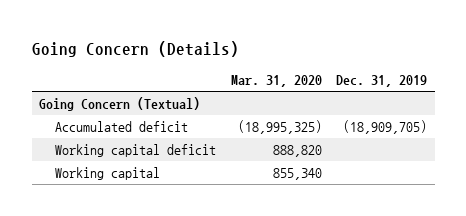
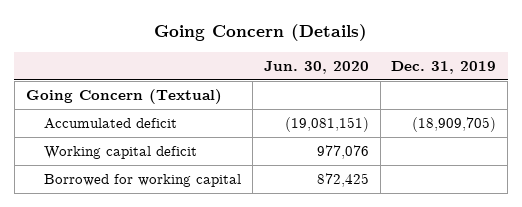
[230,75,322,88] Mar. 31, 2020 -> none
none -> [263,60,369,74] Jun. 30, 2020
[54,167,160,181] Working capital -> [44,173,242,187] Borrowed for working capital

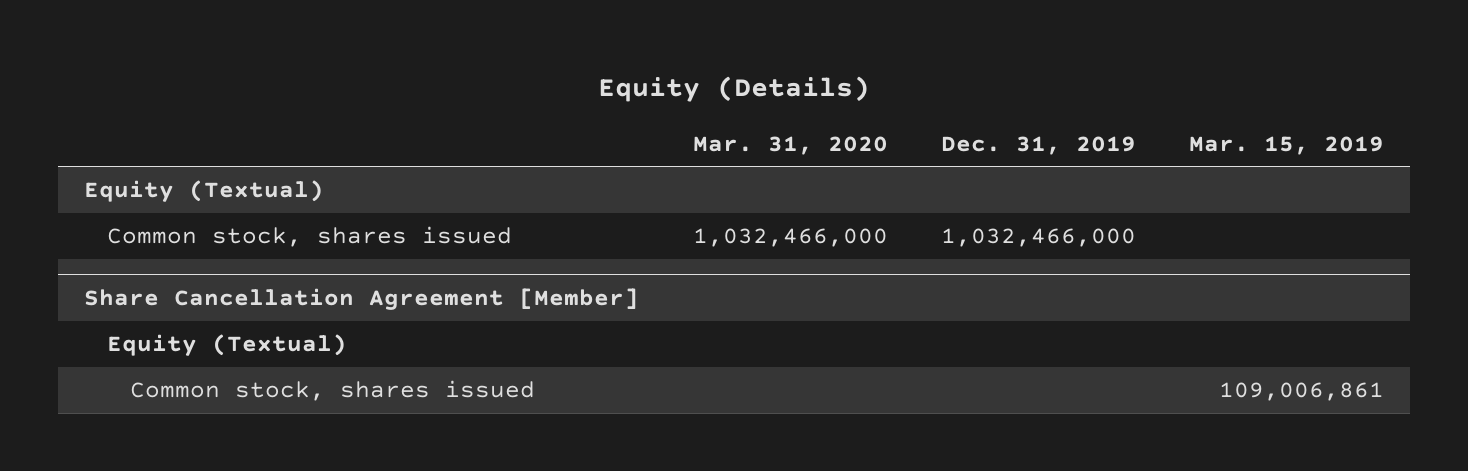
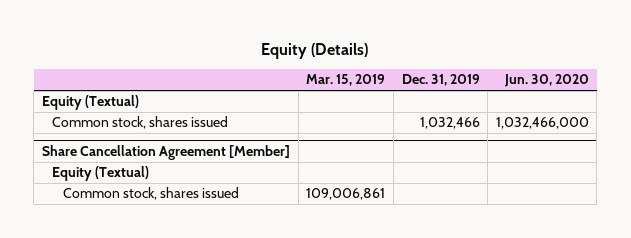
[692,135,888,155] Mar. 31, 2020 -> none
none -> [503,74,589,88] Jun. 30, 2020
[940,228,1136,248] 1,032,466,000 -> [419,117,480,130] 1,032,466

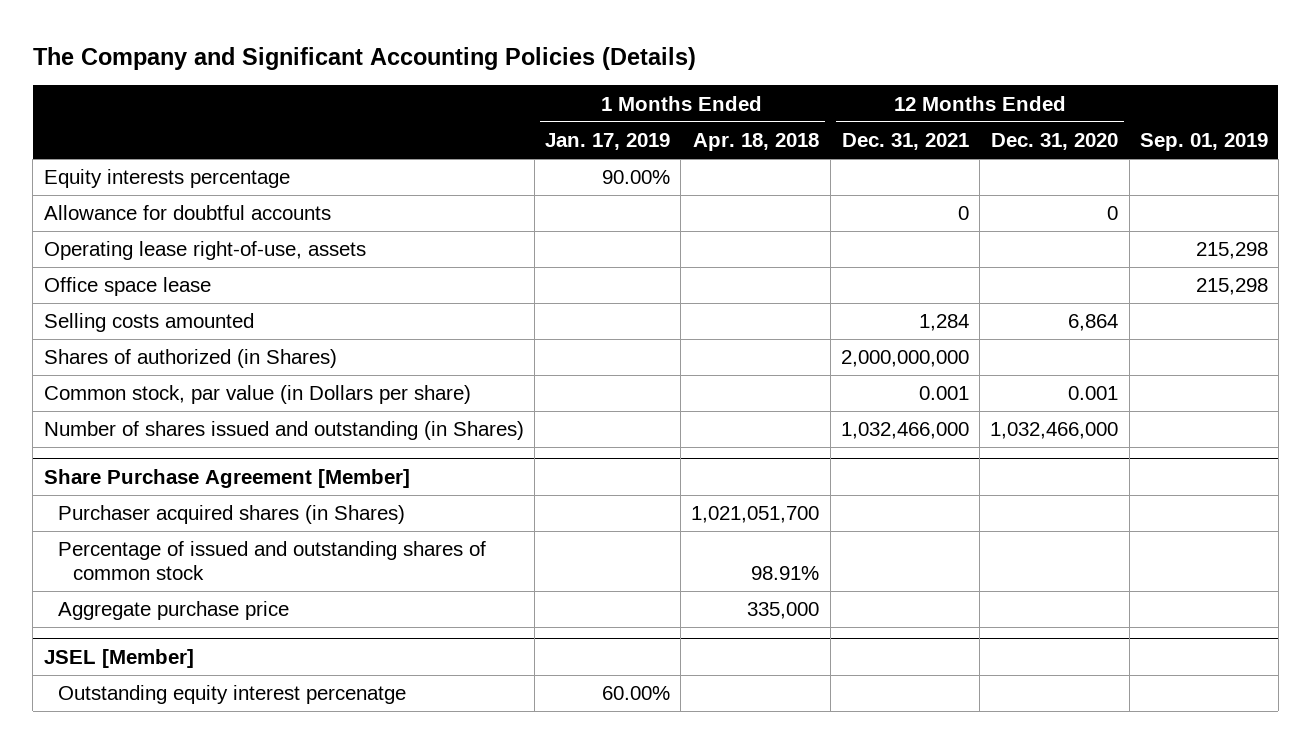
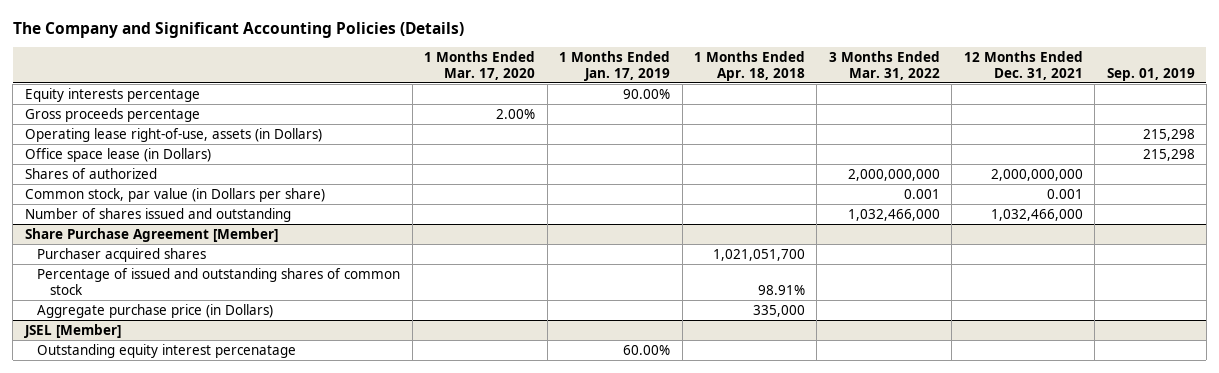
[991,133,1119,151] Dec. 31, 2020 -> none
none -> [424,50,536,80] 1 Months Ended Mar. 17, 2020
none -> [828,50,940,80] 3 Months Ended Mar. 31, 2022
[43,205,331,221] Allowance for doubtful accounts -> none
[43,313,254,333] Selling costs amounted -> none
none -> [24,107,200,122] Gross proceeds percentage
[43,241,366,261] Operating lease right-of-use, assets -> [24,127,322,142] Operating lease right-of-use, assets (in Dollars)
[43,277,211,297] Office space lease -> [24,147,211,162] Office space lease (in Dollars)
[43,349,337,369] Shares of authorized (in Shares) -> [24,167,157,179] Shares of authorized
[43,421,524,441] Number of shares issued and outstanding (in Shares) -> [24,207,291,222] Number of shares issued and outstanding
[58,505,406,525] Purchaser acquired shares (in Shares) -> [37,247,207,262] Purchaser acquired shares
[58,601,290,621] Aggregate purchase price -> [37,303,274,318] Aggregate purchase price (in Dollars)
[58,685,407,705] Outstanding equity interest percenatge -> [37,343,297,358] Outstanding equity interest percenatage

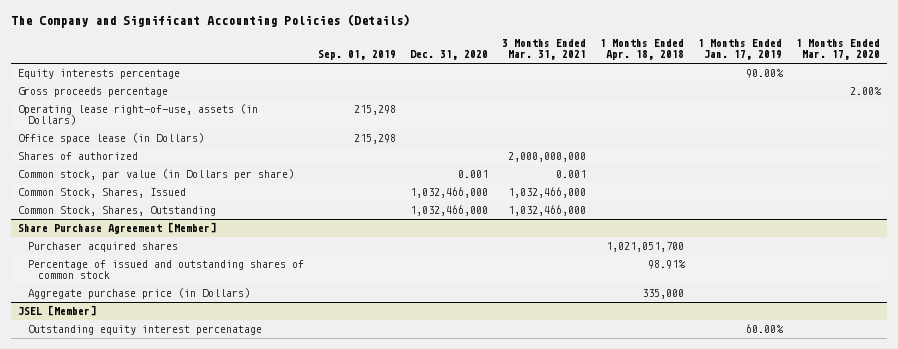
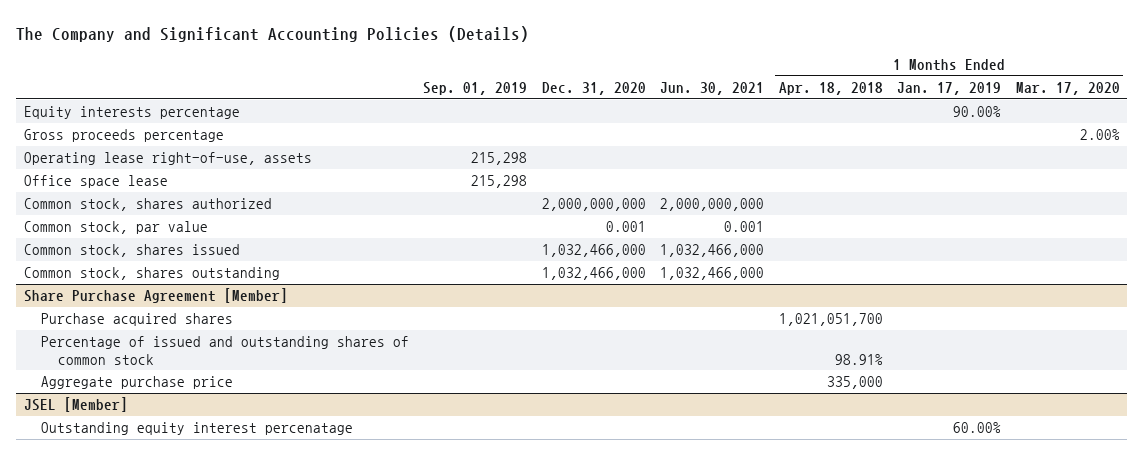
[502,39,587,61] 3 Months Ended Mar. 31, 2021 -> none
none -> [660,81,765,95] Jun. 30, 2021
[17,152,138,161] Shares of authorized -> none
[17,104,258,126] Operating lease right-of-use, assets (in Dollars) -> [23,152,312,166] Operating lease right-of-use, assets
[17,133,204,145] Office space lease (in Dollars) -> [23,175,168,189] Office space lease
none -> [23,198,272,212] Common stock, shares authorized
[17,169,294,181] Common stock, par value (in Dollars per share) -> [23,221,208,235] Common stock, par value
[17,188,186,199] Common Stock, Shares, Issued -> [23,244,240,258] Common stock, shares issued
[17,206,216,217] Common Stock, Shares, Outstanding -> [23,267,280,281] Common stock, shares outstanding
[28,242,179,253] Purchaser acquired shares -> [40,313,233,327] Purchase acquired shares
[28,288,251,300] Aggregate purchase price (in Dollars) -> [40,376,233,390] Aggregate purchase price

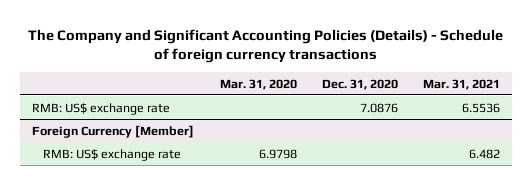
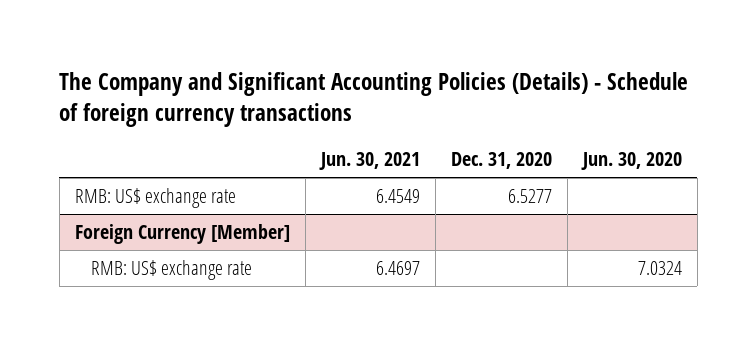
[219,78,297,90] Mar. 31, 2020 -> none
[422,78,500,90] Mar. 31, 2021 -> none
none -> [318,152,420,171] Jun. 30, 2021
none -> [580,152,682,171] Jun. 30, 2020
[359,102,398,113] 7.0876 -> [507,189,552,204] 6.5277

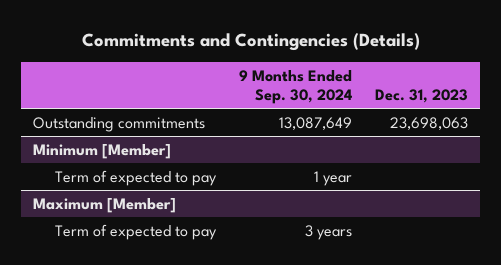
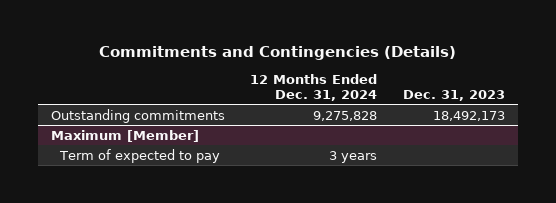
[239,69,353,104] 9 Months Ended Sep. 30, 2024 -> none
none -> [250,74,378,101] 12 Months Ended Dec. 31, 2024
[32,143,171,159] Minimum [Member] -> none
[54,169,217,186] Term of expected to pay -> none
[390,116,469,130] 23,698,063 -> [433,110,506,121] 18,492,173

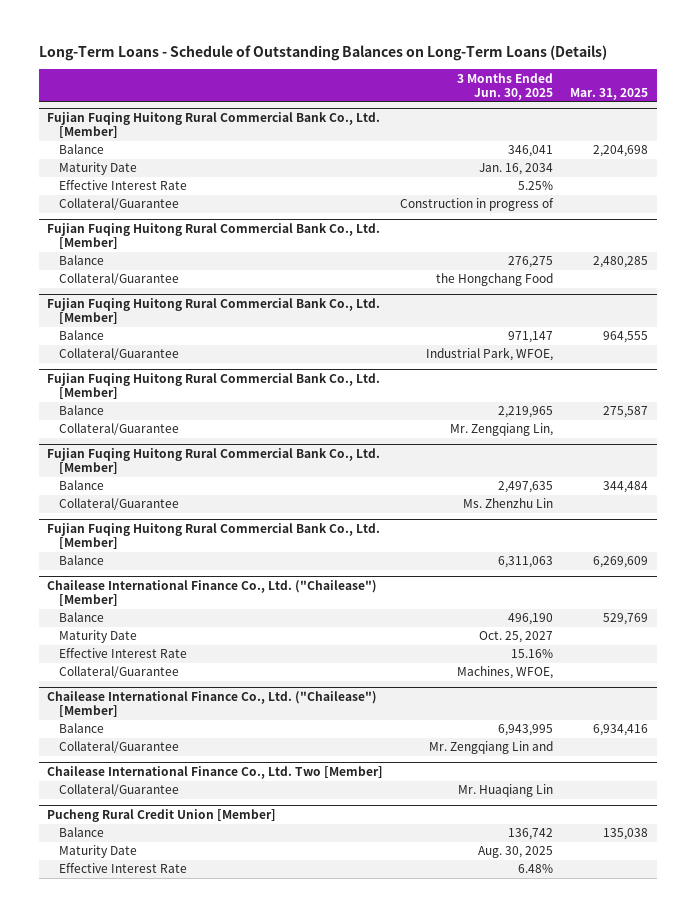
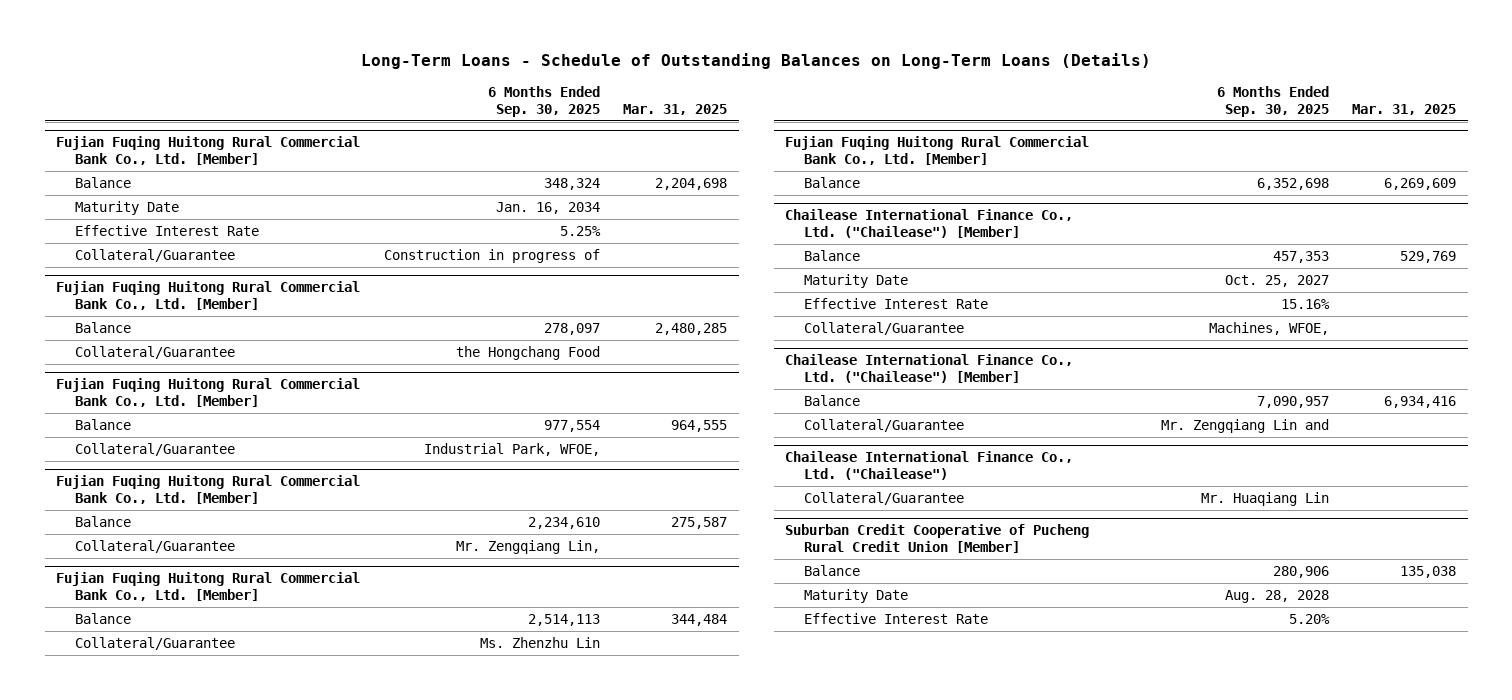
[457,72,554,100] 3 Months Ended Jun. 30, 2025 -> none
none -> [487,86,600,118] 6 Months Ended Sep. 30, 2025
[47,766,384,780] Chailease International Finance Co., Ltd. Two [Member] -> [785,451,1074,481] Chailease International Finance Co., Ltd. ("Chailease")
[47,809,277,823] Pucheng Rural Credit Union [Member] -> [785,524,1090,554] Suburban Credit Cooperative of Pucheng Rural Credit Union [Member]

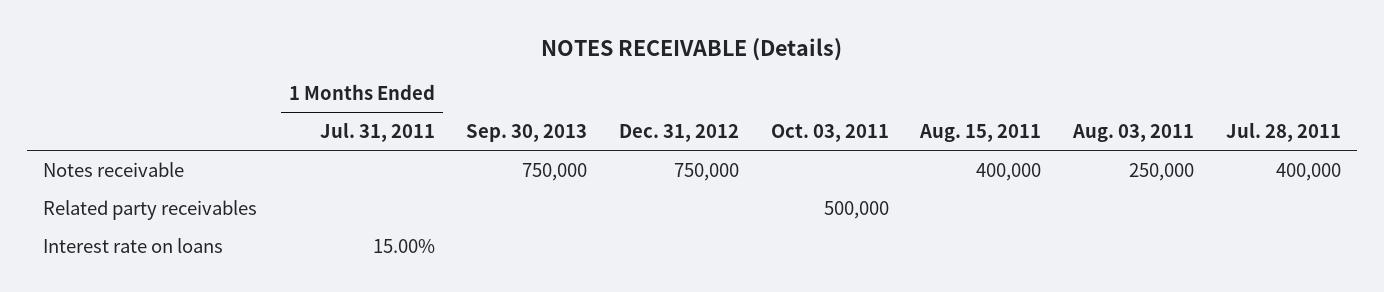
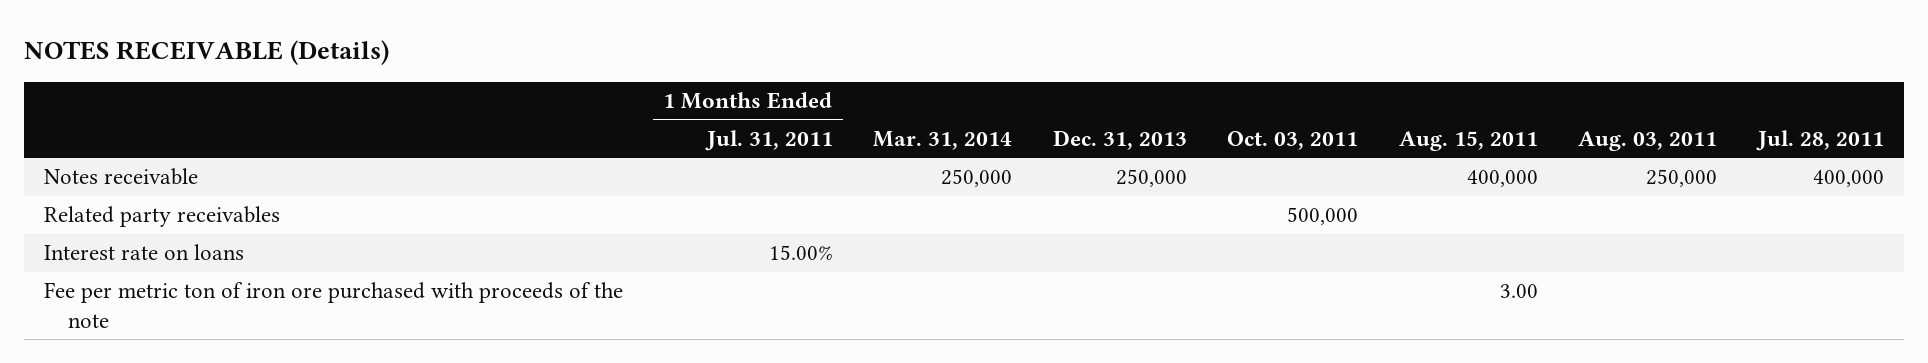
[466,124,588,143] Sep. 30, 2013 -> none
[619,124,740,143] Dec. 31, 2012 -> none
none -> [873,130,1013,150] Mar. 31, 2014
none -> [1052,129,1187,150] Dec. 31, 2013
none -> [43,282,623,328] Fee per metric ton of iron ore purchased with proceeds of the note

